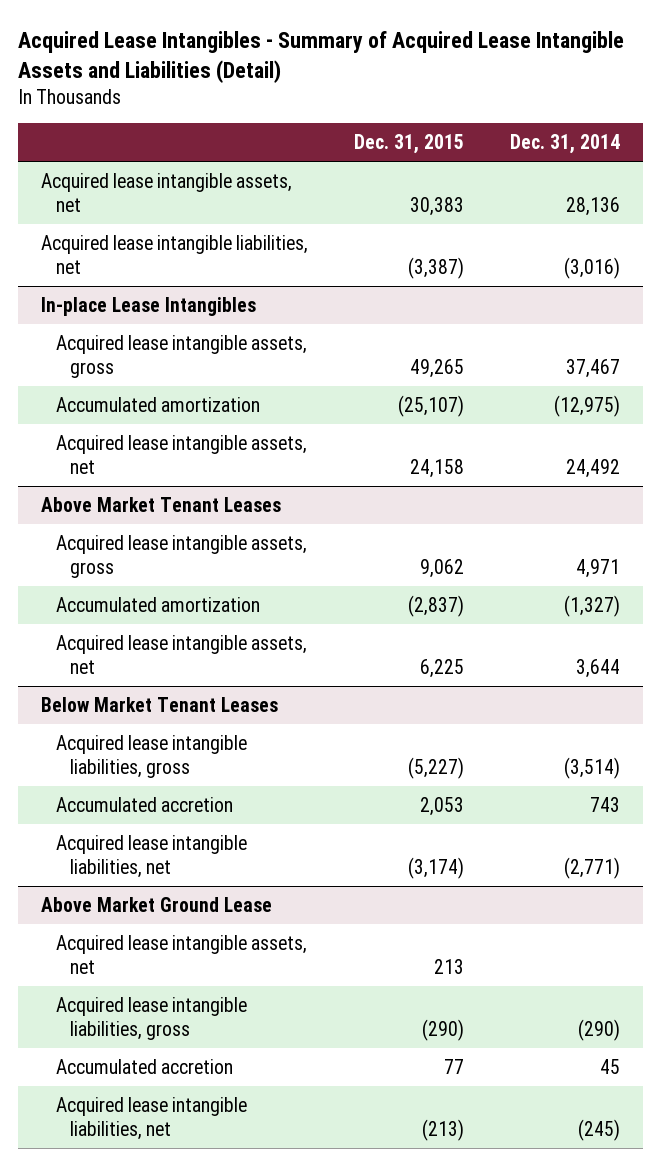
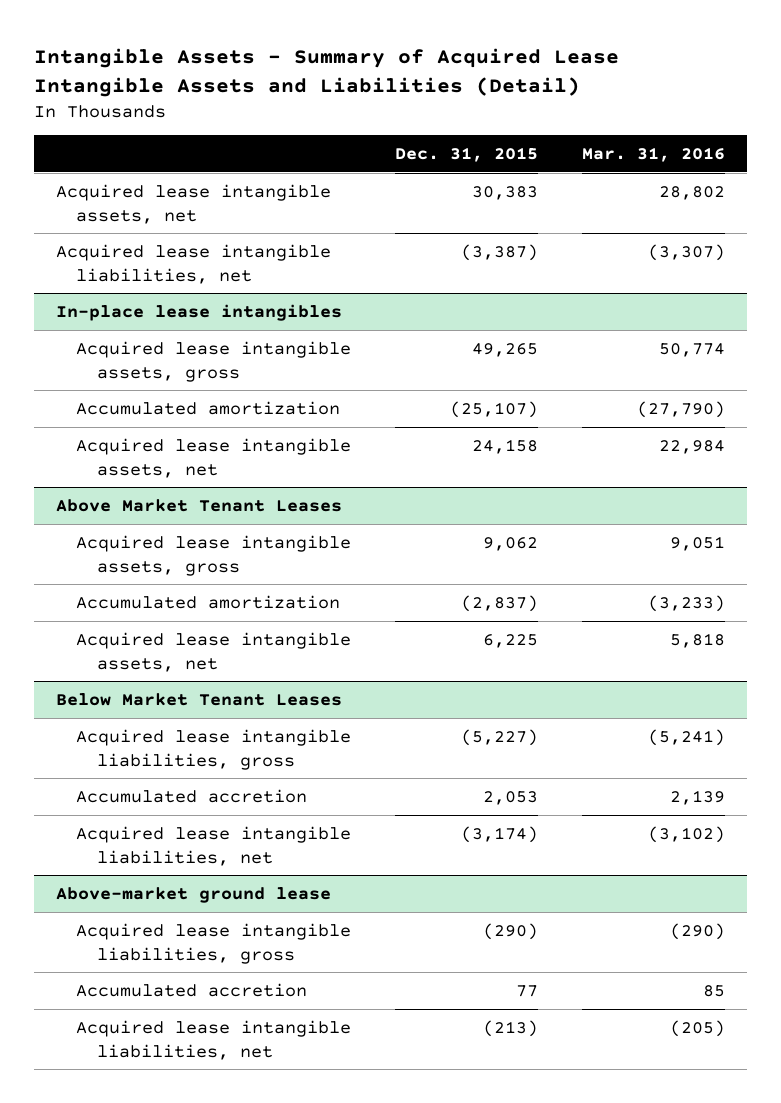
[17,30,624,83] Acquired Lease Intangibles - Summary of Acquired Lease Intangible Assets and Liabilities (Detail) -> [34,47,620,97] Intangible Assets - Summary of Acquired Lease Intangible Assets and Liabilities (Detail)
[510,133,621,154] Dec. 31, 2014 -> none
none -> [582,147,726,163] Mar. 31, 2016
[40,296,256,316] In-place Lease Intangibles -> [55,303,342,321] In-place lease intangibles
[55,934,307,975] Acquired lease intangible assets, net -> none
[40,896,272,912] Above Market Ground Lease -> [55,886,331,903] Above-market ground lease

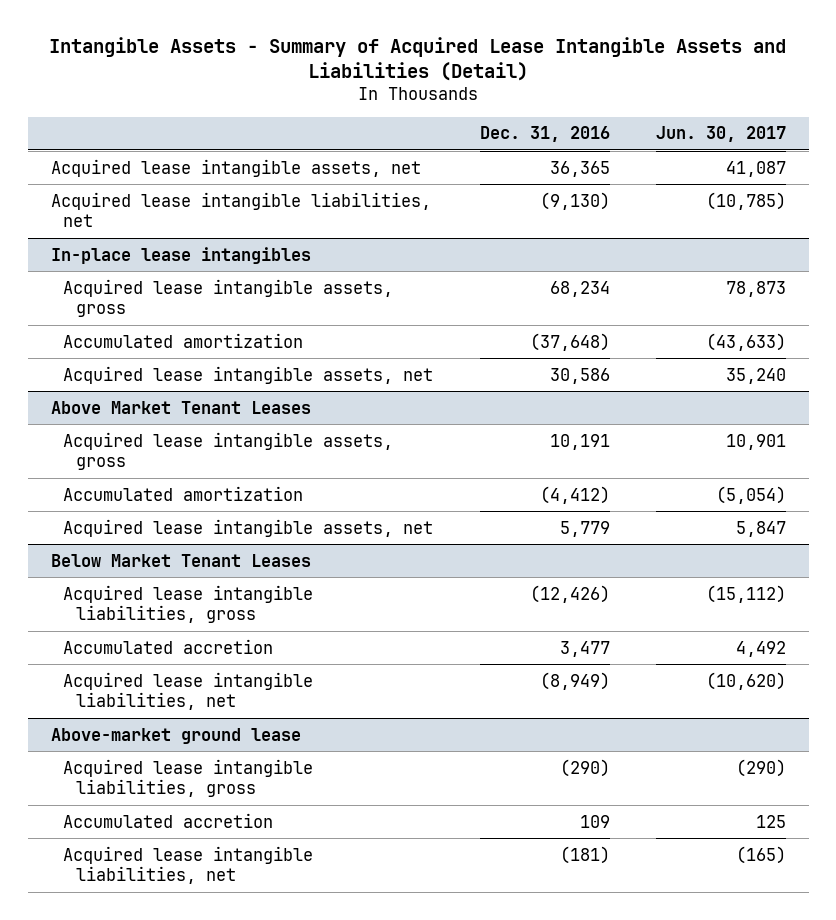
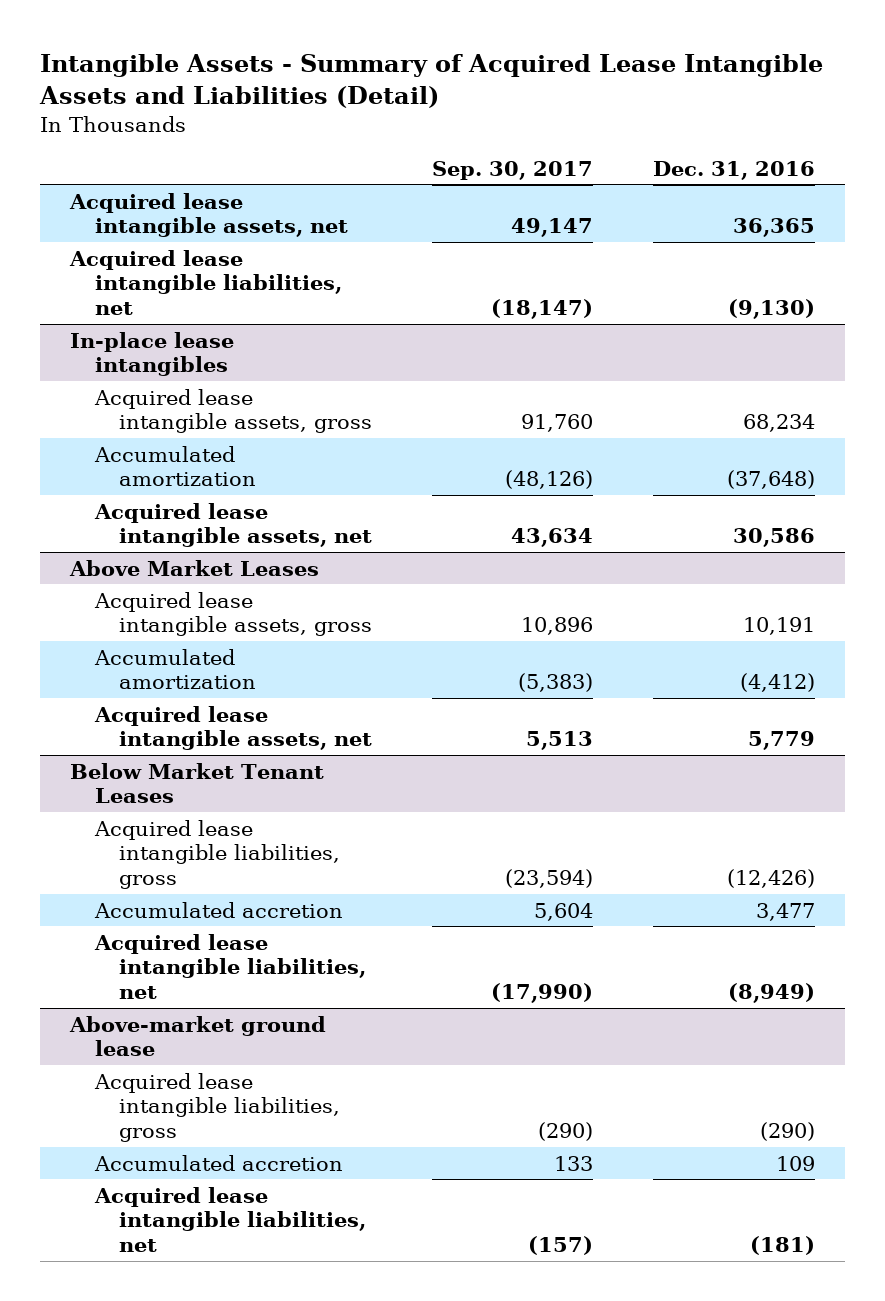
[655,126,786,143] Jun. 30, 2017 -> none
none -> [431,160,593,180] Sep. 30, 2017
[50,400,311,414] Above Market Tenant Leases -> [69,559,320,576] Above Market Leases

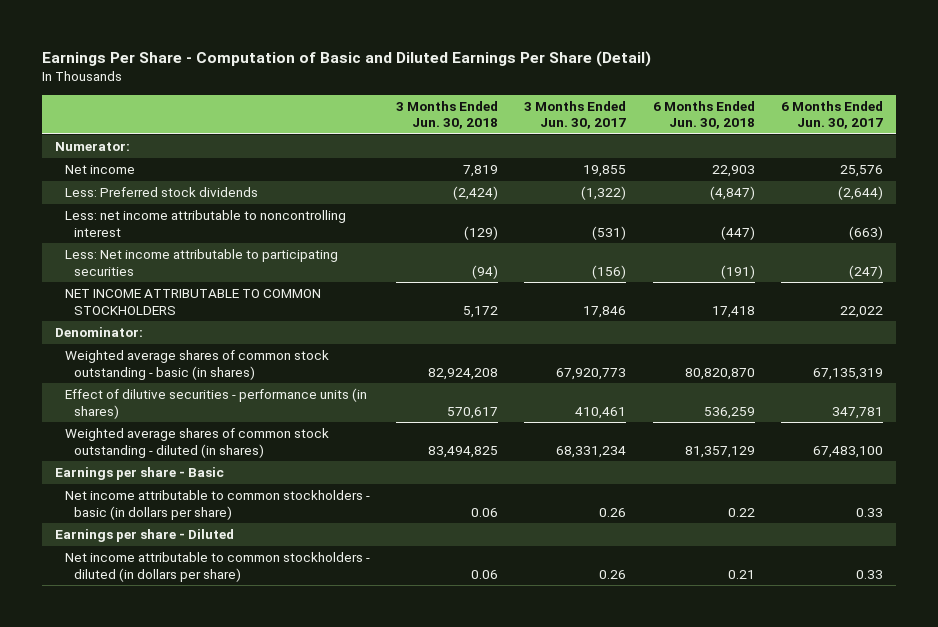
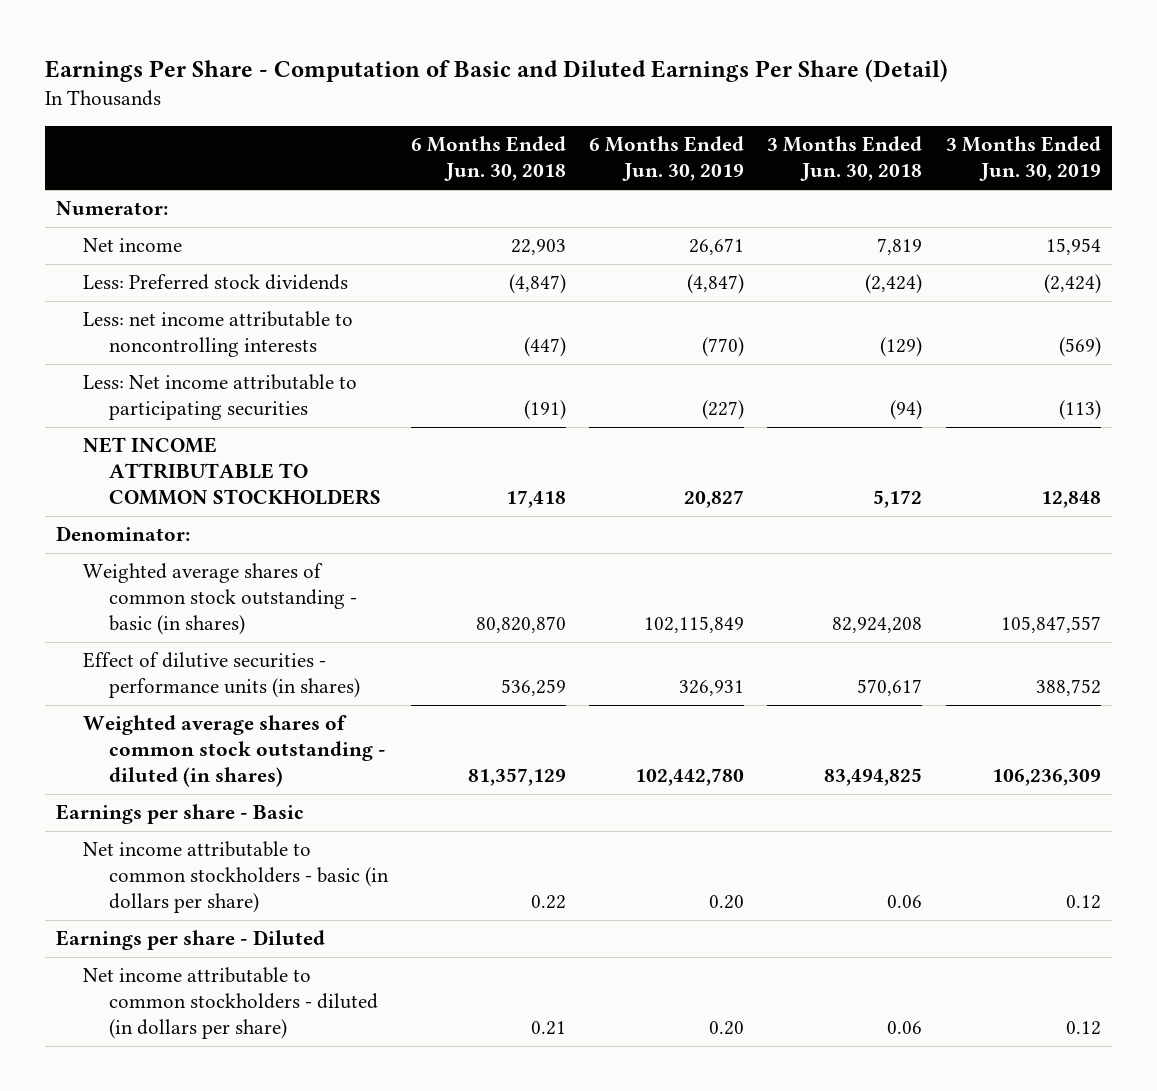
[524,100,627,130] 3 Months Ended Jun. 30, 2017 -> none
[781,100,884,130] 6 Months Ended Jun. 30, 2017 -> none
none -> [589,136,745,182] 6 Months Ended Jun. 30, 2019
none -> [945,136,1101,182] 3 Months Ended Jun. 30, 2019
[64,210,346,237] Less: net income attributable to noncontrolling interest -> [82,311,353,358] Less: net income attributable to noncontrolling interests

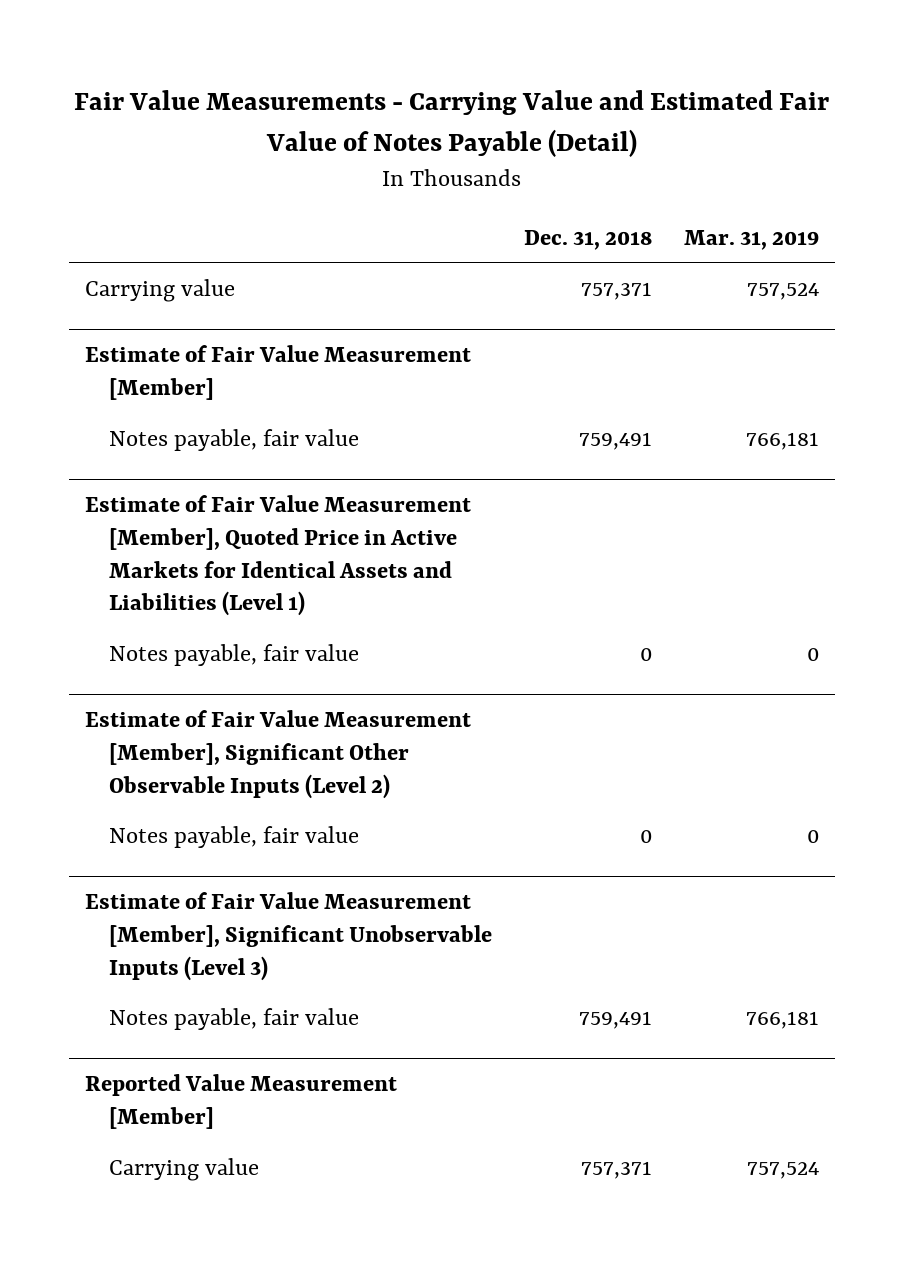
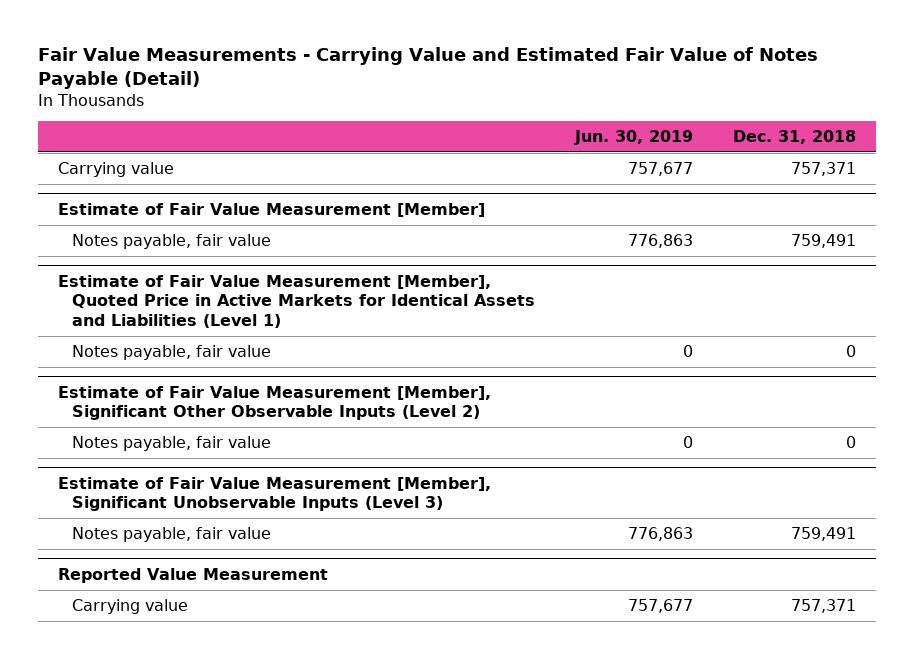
[684,229,820,250] Mar. 31, 2019 -> none
none -> [573,130,693,146] Jun. 30, 2019
[85,1074,398,1129] Reported Value Measurement [Member] -> [57,567,328,583] Reported Value Measurement

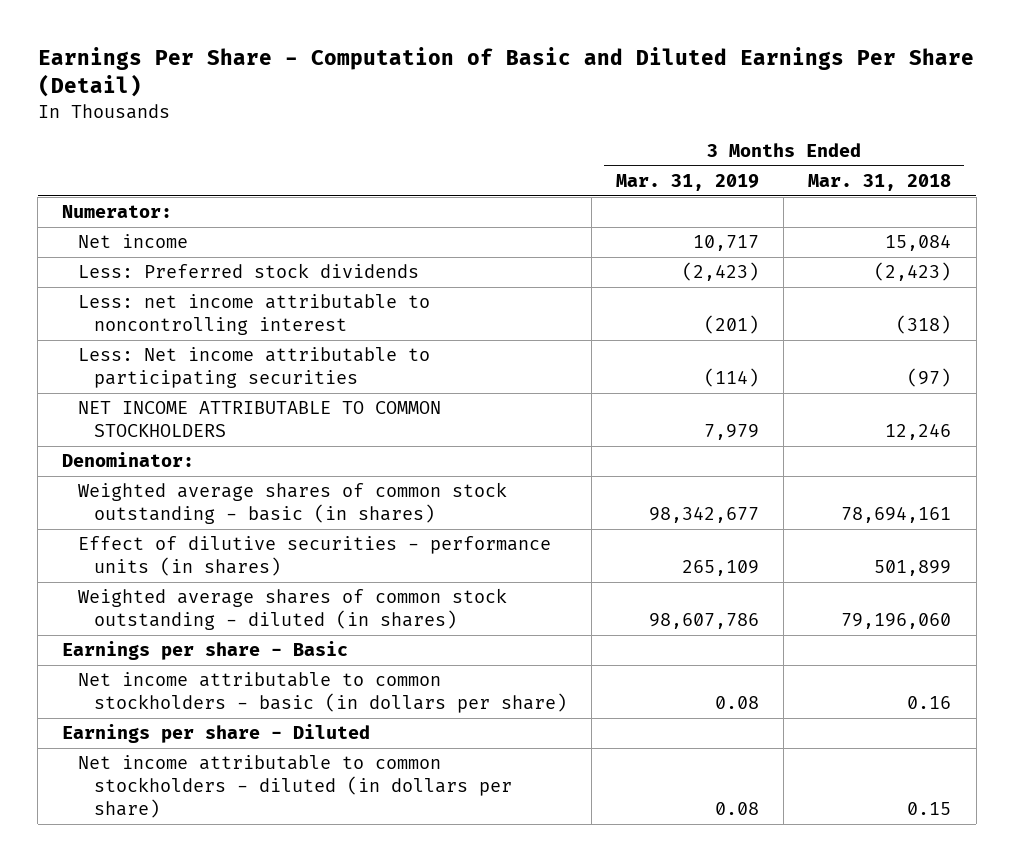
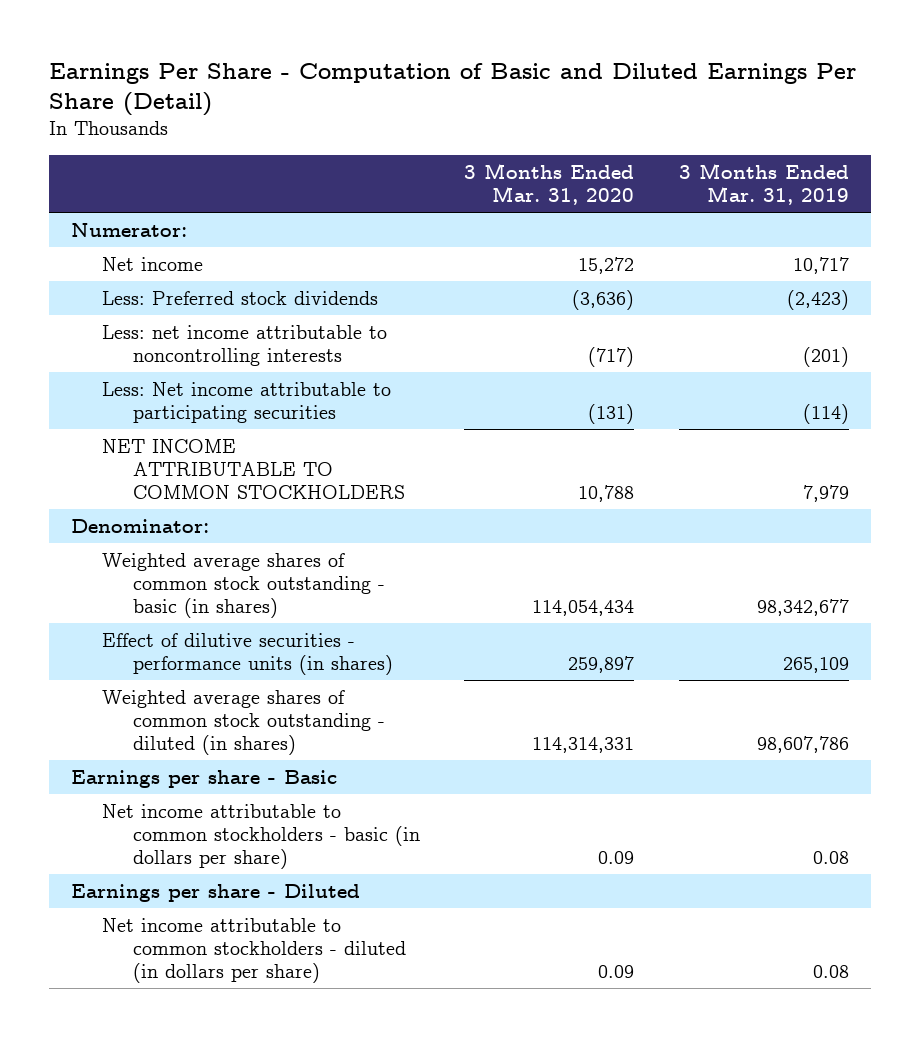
[808,173,952,191] Mar. 31, 2018 -> none
none -> [464,162,635,205] 3 Months Ended Mar. 31, 2020
[78,294,431,336] Less: net income attributable to noncontrolling interest -> [101,324,387,366] Less: net income attributable to noncontrolling interests

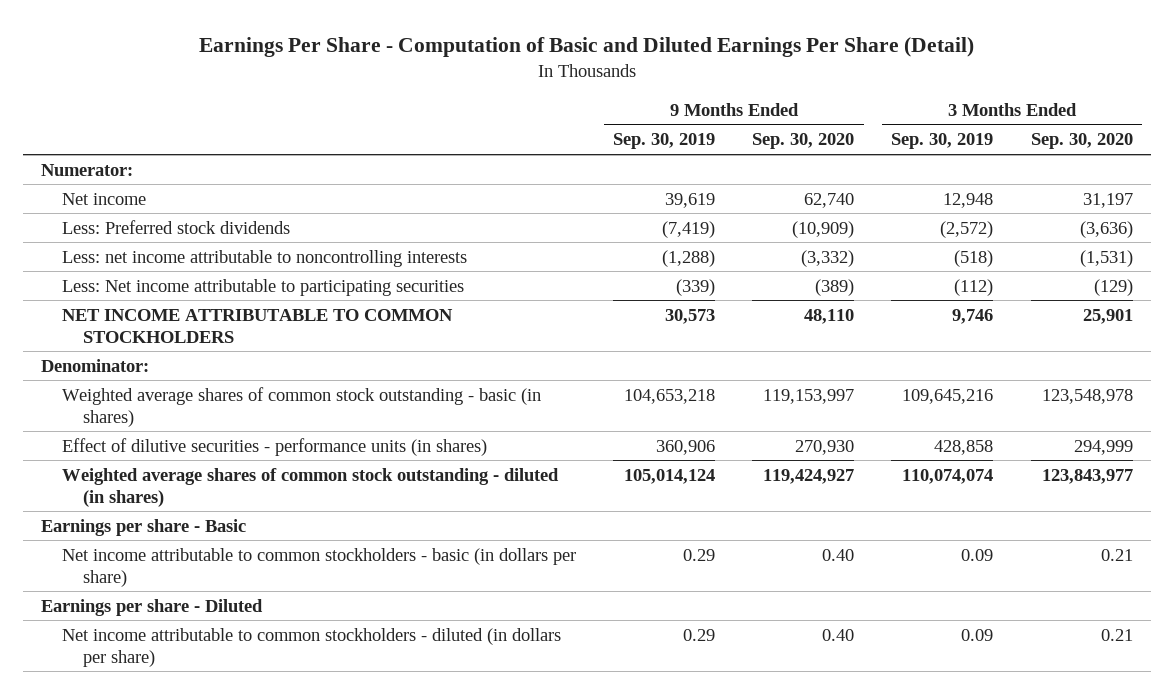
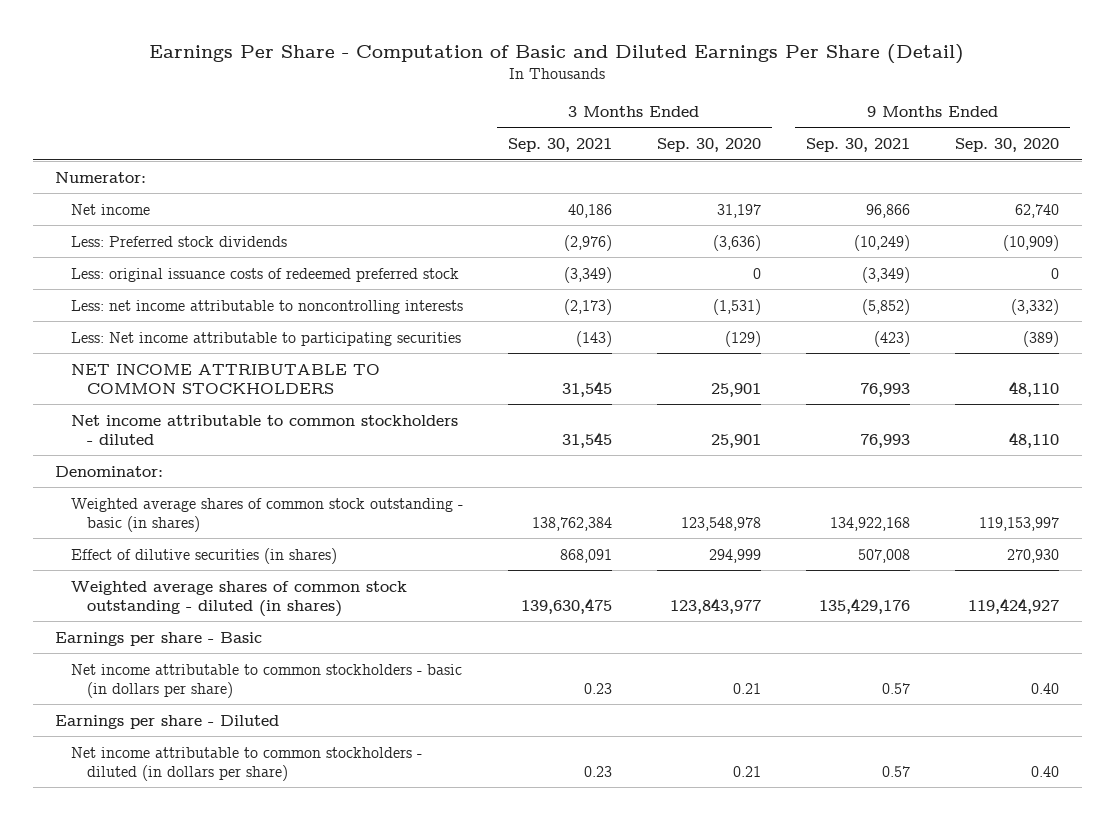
[613,133,716,150] Sep. 30, 2019 -> none
[891,133,994,150] Sep. 30, 2019 -> none
none -> [507,138,612,153] Sep. 30, 2021
none -> [806,138,911,153] Sep. 30, 2021
none -> [70,267,459,282] Less: original issuance costs of redeemed preferred stock
none -> [70,414,458,445] Net income attributable to common stockholders - diluted
[61,437,487,456] Effect of dilutive securities - performance units (in shares) -> [70,547,337,564] Effect of dilutive securities (in shares)

